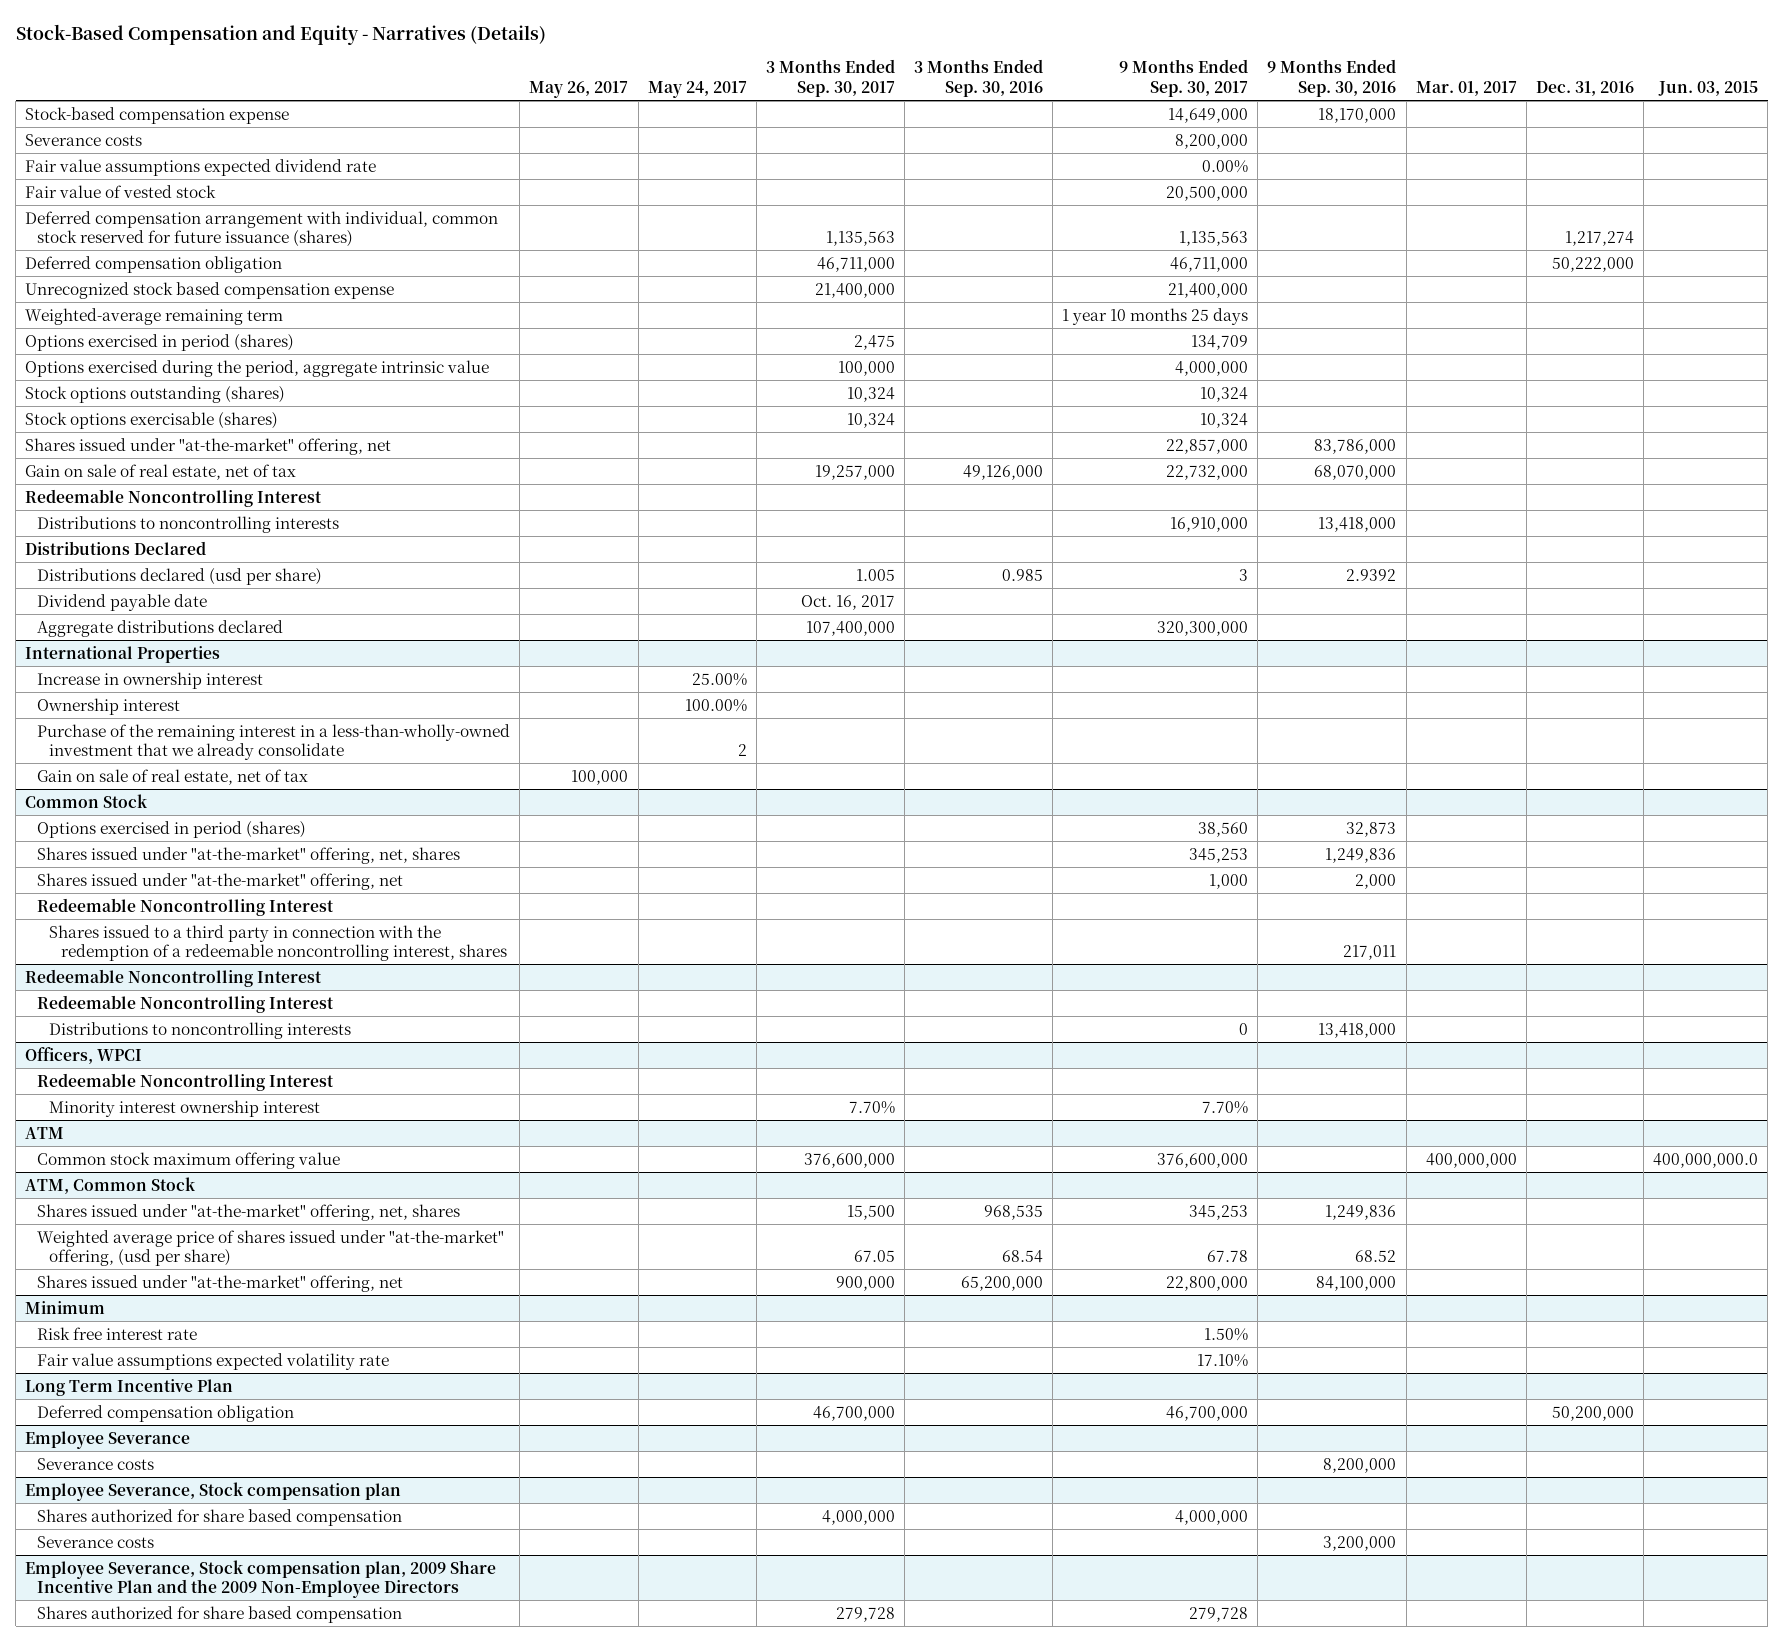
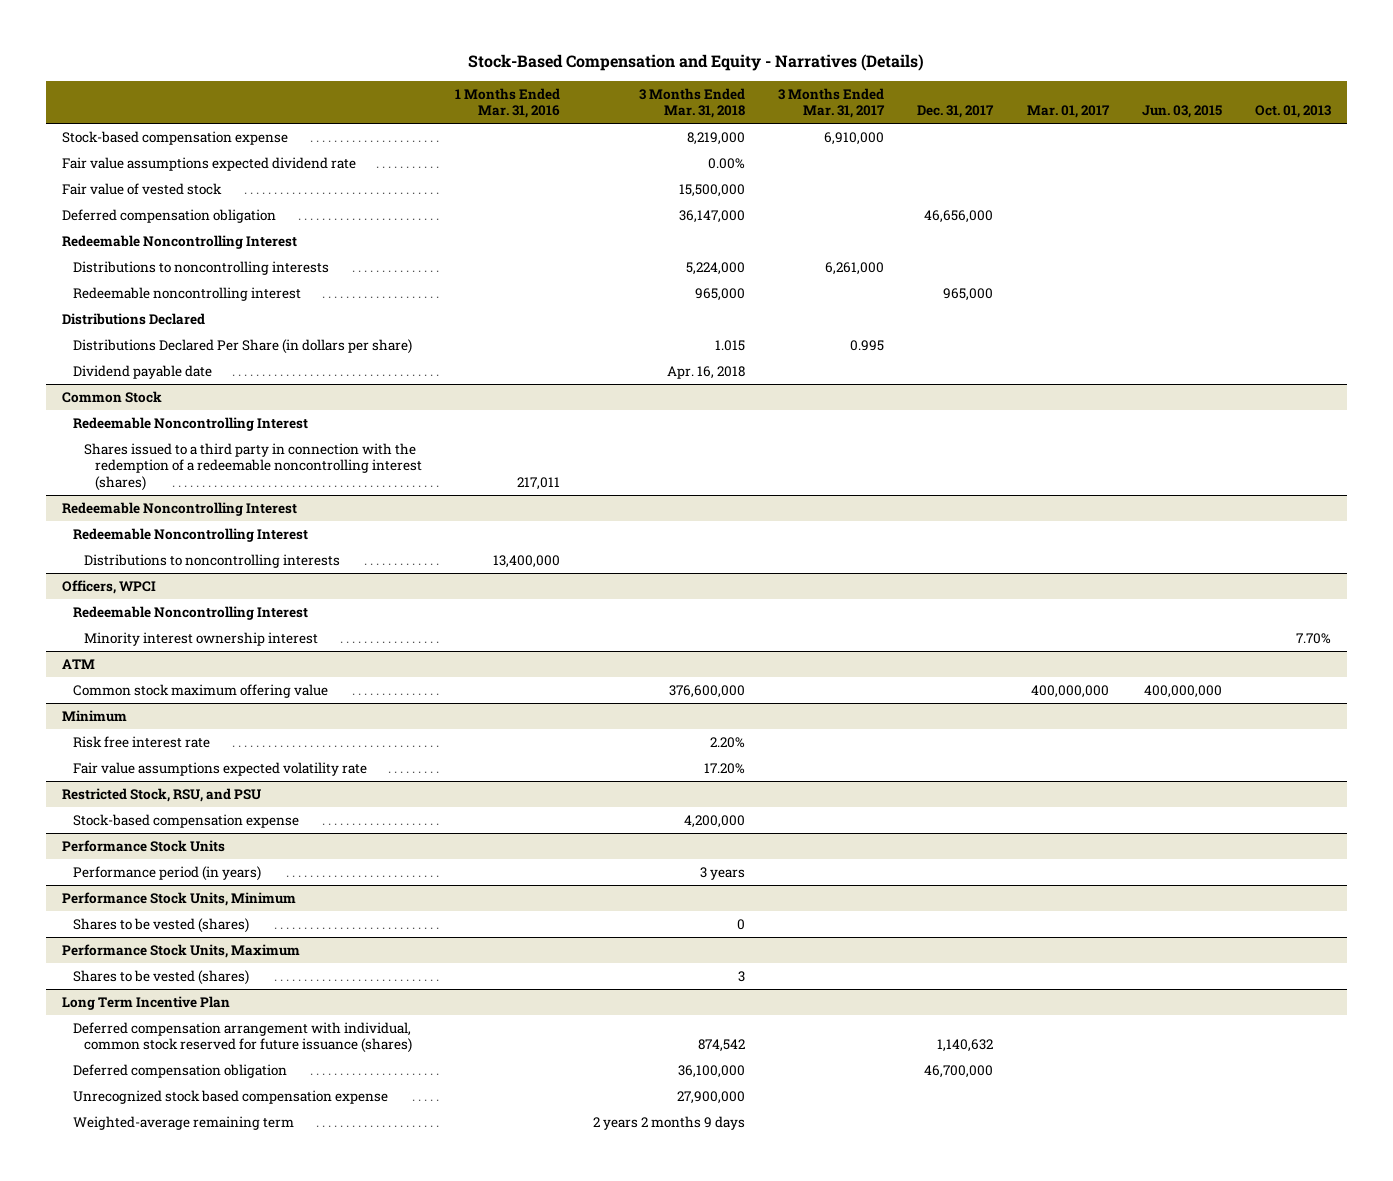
[529,80,629,98] May 26, 2017 -> none
[647,80,747,98] May 24, 2017 -> none
[765,59,895,97] 3 Months Ended Sep. 30, 2017 -> none
[914,59,1044,97] 3 Months Ended Sep. 30, 2016 -> none
[1119,59,1249,97] 9 Months Ended Sep. 30, 2017 -> none
[1267,59,1397,97] 9 Months Ended Sep. 30, 2016 -> none
[1535,80,1634,96] Dec. 31, 2016 -> none
none -> [455,87,561,119] 1 Months Ended Mar. 31, 2016
none -> [639,87,746,119] 3 Months Ended Mar. 31, 2018
none -> [778,87,886,119] 3 Months Ended Mar. 31, 2017
none -> [917,105,995,119] Dec. 31, 2017
none -> [1254,105,1331,119] Oct. 01, 2013
[25,133,143,146] Severance costs -> none
[25,210,499,247] Deferred compensation arrangement with individual, common stock reserved for future issuance (shares) -> none
[25,281,395,299] Unrecognized stock based compensation expense -> none
[25,307,284,325] Weighted-average remaining term -> none
[25,333,295,351] Options exercised in period (shares) -> none
[25,359,490,377] Options exercised during the period, aggregate intrinsic value -> none
[25,385,286,403] Stock options outstanding (shares) -> none
[25,411,279,429] Stock options exercisable (shares) -> none
[25,437,392,455] Shares issued under "at-the-market" offering, net -> none
[25,463,297,480] Gain on sale of real estate, net of tax -> none
none -> [73,286,302,301] Redeemable noncontrolling interest
[37,567,323,585] Distributions declared (usd per share) -> [73,338,413,354] Distributions Declared Per Share (in dollars per share)
[37,619,284,637] Aggregate distributions declared -> none
[25,645,221,663] International Properties -> none
[37,671,264,689] Increase in ownership interest -> none
[37,697,181,715] Ownership interest -> none
[37,723,511,760] Purchase of the remaining interest in a less-than-wholly-owned investment that we already consolidate -> none
[37,768,309,785] Gain on sale of real estate, net of tax -> none
[37,820,307,838] Options exercised in period (shares) -> none
[37,846,461,864] Shares issued under "at-the-market" offering, net, shares -> none
[37,872,404,890] Shares issued under "at-the-market" offering, net -> none
[49,924,507,961] Shares issued to a third party in connection with the redemption of a redeemable noncontrolling interest, shares -> [84,442,423,491] Shares issued to a third party in connection with the redemption of a redeemable noncontrolling interest (shares)
[25,1176,197,1194] ATM, Common Stock -> none
[37,1203,461,1221] Shares issued under "at-the-market" offering, net, shares -> none
[37,1229,505,1266] Weighted average price of shares issued under "at-the-market" offering, (usd per share) -> none
[37,1274,404,1292] Shares issued under "at-the-market" offering, net -> none
[1653,1152,1759,1168] 400,000,000.0 -> [1143,684,1222,698] 400,000,000
none -> [62,787,262,802] Restricted Stock, RSU, and PSU
none -> [73,813,300,828] Stock-based compensation expense
none -> [62,839,226,852] Performance Stock Units
none -> [73,865,262,881] Performance period (in years)
none -> [62,891,297,906] Performance Stock Units, Minimum
none -> [73,917,250,933] Shares to be vested (shares)
none -> [62,943,301,958] Performance Stock Units, Maximum
none -> [73,969,250,985] Shares to be vested (shares)
none -> [73,1021,413,1054] Deferred compensation arrangement with individual, common stock reserved for future issuance (shares)
[25,1430,191,1449] Employee Severance -> none
[37,1457,155,1470] Severance costs -> none
[25,1481,402,1501] Employee Severance, Stock compensation plan -> none
[37,1508,403,1526] Shares authorized for share based compensation -> none
[37,1535,155,1548] Severance costs -> none
[25,1559,497,1598] Employee Severance, Stock compensation plan, 2009 Share Incentive Plan and the 2009 Non-Employee Directors -> none
[37,1605,403,1623] Shares authorized for share based compensation -> none
none -> [73,1089,389,1104] Unrecognized stock based compensation expense
none -> [73,1115,295,1130] Weighted-average remaining term

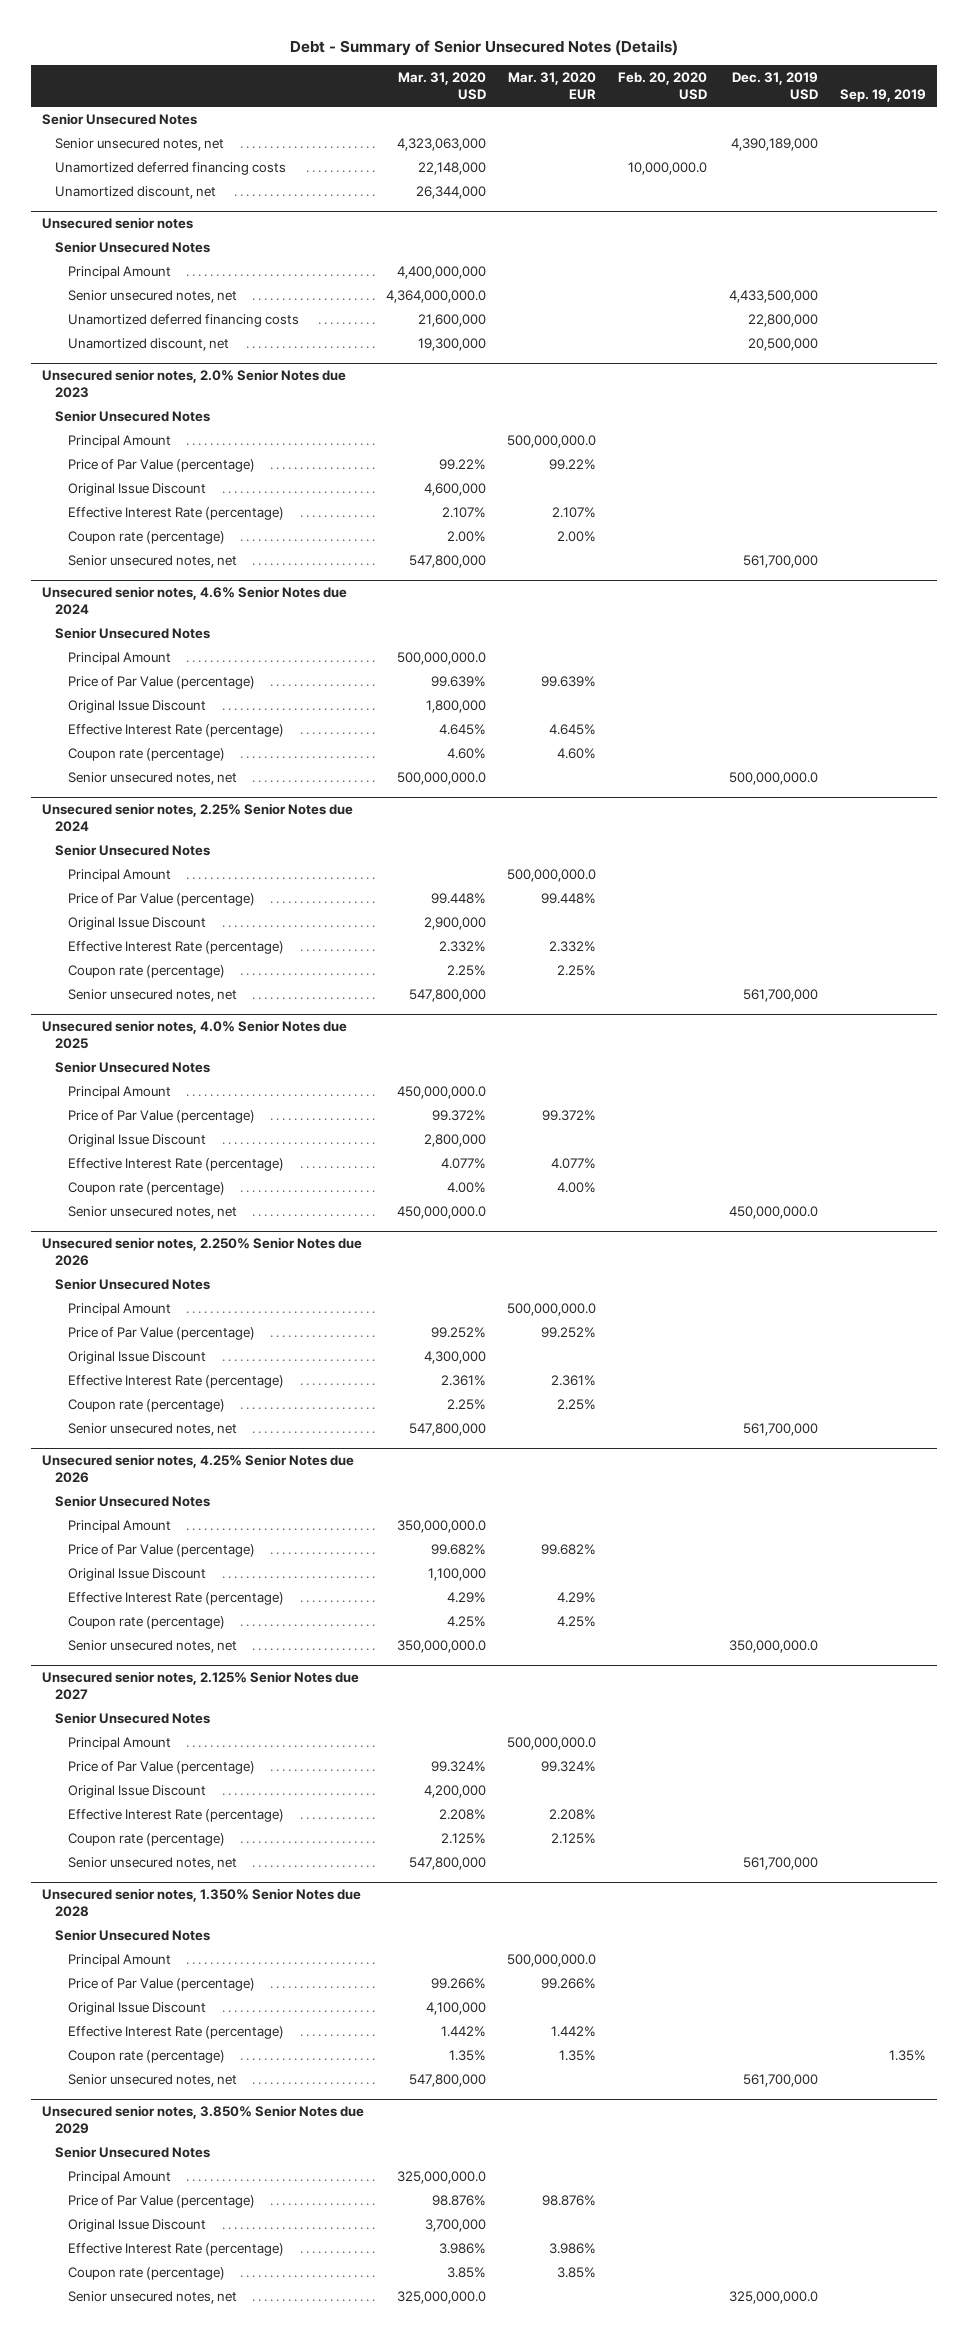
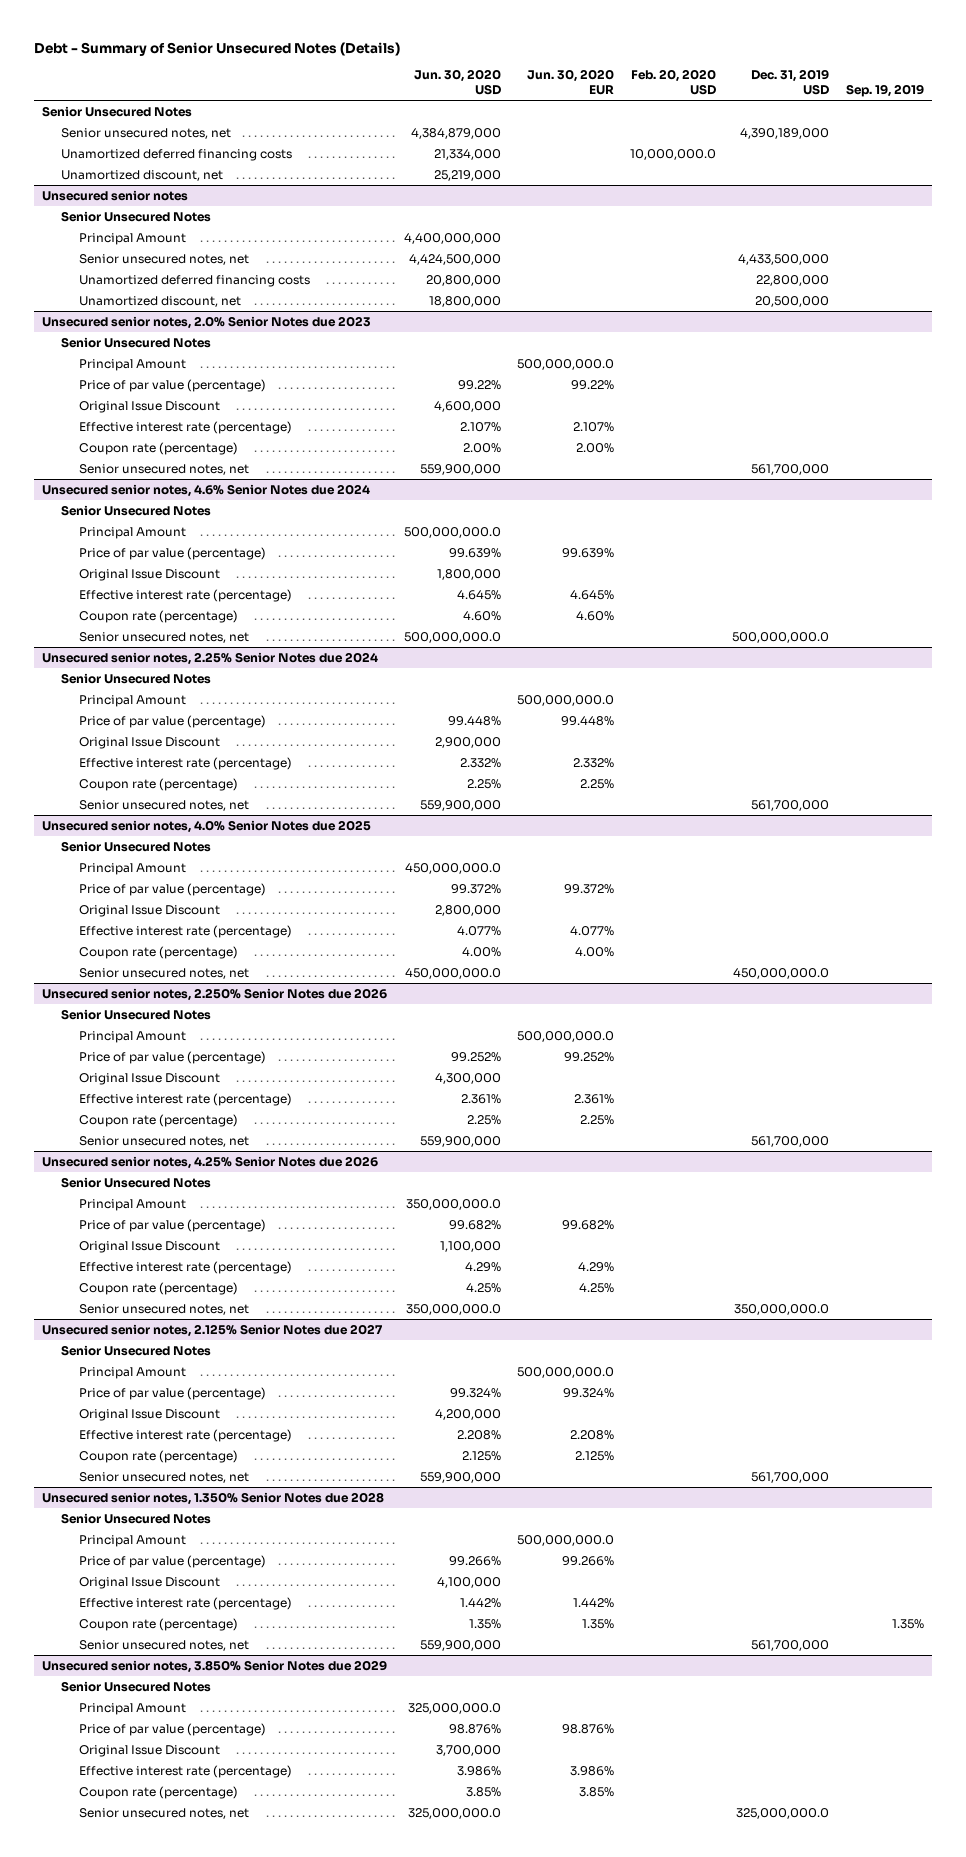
[397,72,486,101] Mar. 31, 2020 USD -> none
[508,72,597,101] Mar. 31, 2020 EUR -> none
none -> [413,69,501,95] Jun. 30, 2020 USD
none -> [526,69,614,95] Jun. 30, 2020 EUR
[68,458,256,472] Price of Par Value (percentage) -> [79,378,267,392] Price of par value (percentage)
[68,506,285,520] Effective Interest Rate (percentage) -> [79,420,293,434] Effective interest rate (percentage)
[68,675,256,689] Price of Par Value (percentage) -> [79,546,267,560] Price of par value (percentage)
[68,723,285,737] Effective Interest Rate (percentage) -> [79,588,293,602] Effective interest rate (percentage)
[68,892,256,906] Price of Par Value (percentage) -> [79,714,267,728] Price of par value (percentage)
[68,940,285,954] Effective Interest Rate (percentage) -> [79,756,293,770] Effective interest rate (percentage)
[68,1109,256,1123] Price of Par Value (percentage) -> [79,882,267,896] Price of par value (percentage)
[68,1157,285,1171] Effective Interest Rate (percentage) -> [79,924,293,938] Effective interest rate (percentage)
[68,1326,256,1340] Price of Par Value (percentage) -> [79,1050,267,1064] Price of par value (percentage)
[68,1374,285,1388] Effective Interest Rate (percentage) -> [79,1092,293,1106] Effective interest rate (percentage)
[68,1543,256,1557] Price of Par Value (percentage) -> [79,1218,267,1232] Price of par value (percentage)
[68,1591,285,1605] Effective Interest Rate (percentage) -> [79,1260,293,1274] Effective interest rate (percentage)
[68,1760,256,1774] Price of Par Value (percentage) -> [79,1386,267,1400] Price of par value (percentage)
[68,1808,285,1822] Effective Interest Rate (percentage) -> [79,1428,293,1442] Effective interest rate (percentage)
[68,1977,256,1991] Price of Par Value (percentage) -> [79,1554,267,1568] Price of par value (percentage)
[68,2025,285,2039] Effective Interest Rate (percentage) -> [79,1596,293,1610] Effective interest rate (percentage)
[68,2194,256,2208] Price of Par Value (percentage) -> [79,1722,267,1736] Price of par value (percentage)
[68,2242,285,2256] Effective Interest Rate (percentage) -> [79,1764,293,1778] Effective interest rate (percentage)

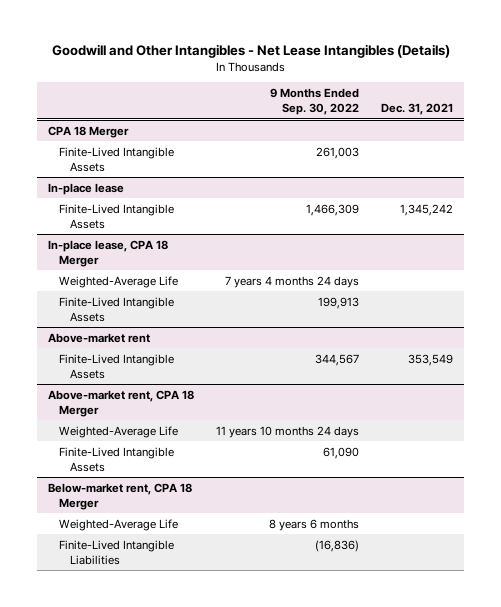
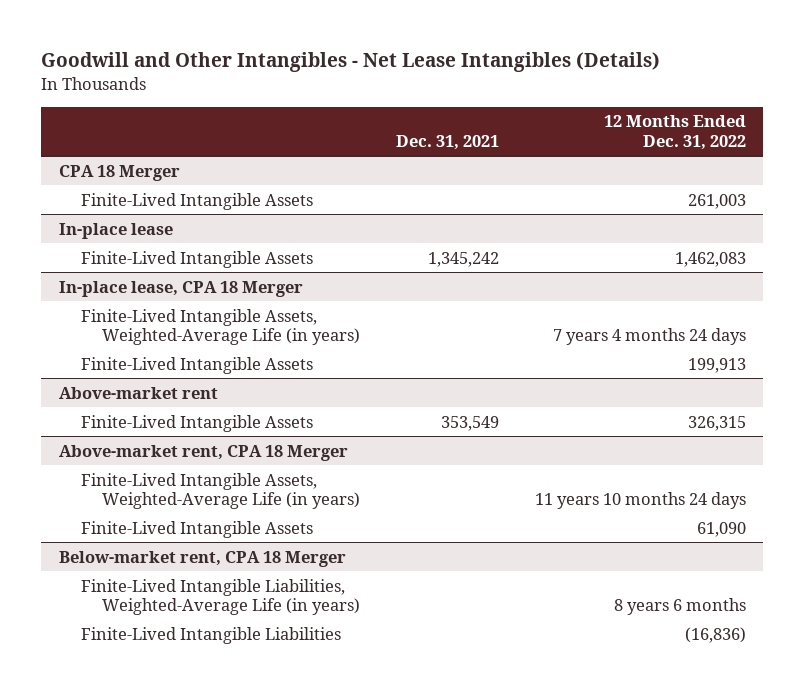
[270,88,360,116] 9 Months Ended Sep. 30, 2022 -> none
none -> [603,115,746,150] 12 Months Ended Dec. 31, 2022
[59,275,179,288] Weighted-Average Life -> [80,308,361,345] Finite-Lived Intangible Assets, Weighted-Average Life (in years)
[59,425,179,438] Weighted-Average Life -> [80,472,361,509] Finite-Lived Intangible Assets, Weighted-Average Life (in years)
[59,518,179,531] Weighted-Average Life -> [80,578,361,615] Finite-Lived Intangible Liabilities, Weighted-Average Life (in years)

